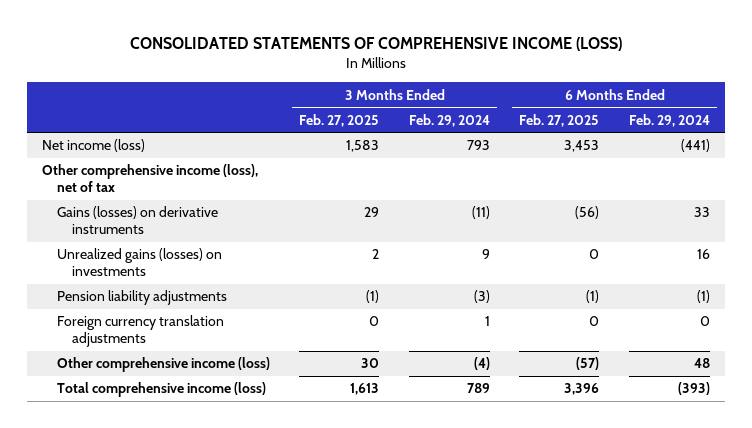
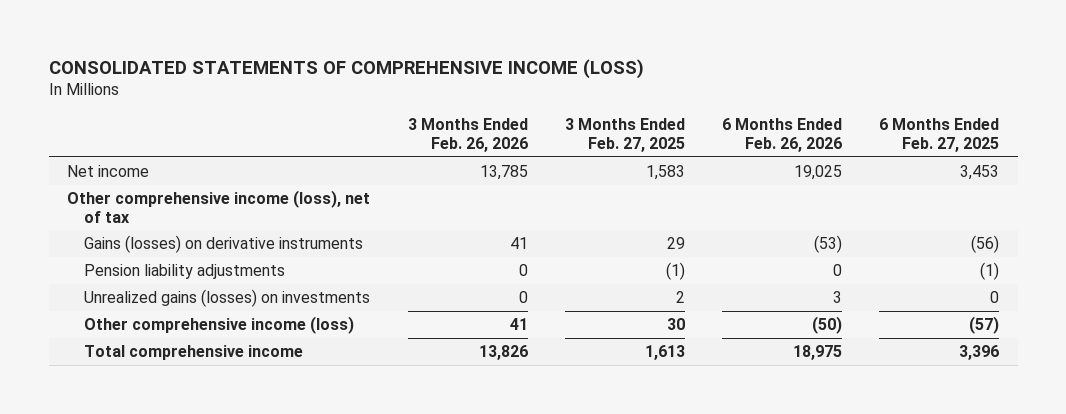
[408,113,490,127] Feb. 29, 2024 -> none
[628,113,710,127] Feb. 29, 2024 -> none
none -> [407,118,528,153] 3 Months Ended Feb. 26, 2026
none -> [721,118,842,153] 6 Months Ended Feb. 26, 2026
[42,139,146,153] Net income (loss) -> [67,165,150,178] Net income
[56,315,224,347] Foreign currency translation adjustments -> none
[56,248,222,276] Unrealized gains (losses) on investments -> [83,289,370,308] Unrealized gains (losses) on investments
[56,382,266,398] Total comprehensive income (loss) -> [83,345,303,361] Total comprehensive income

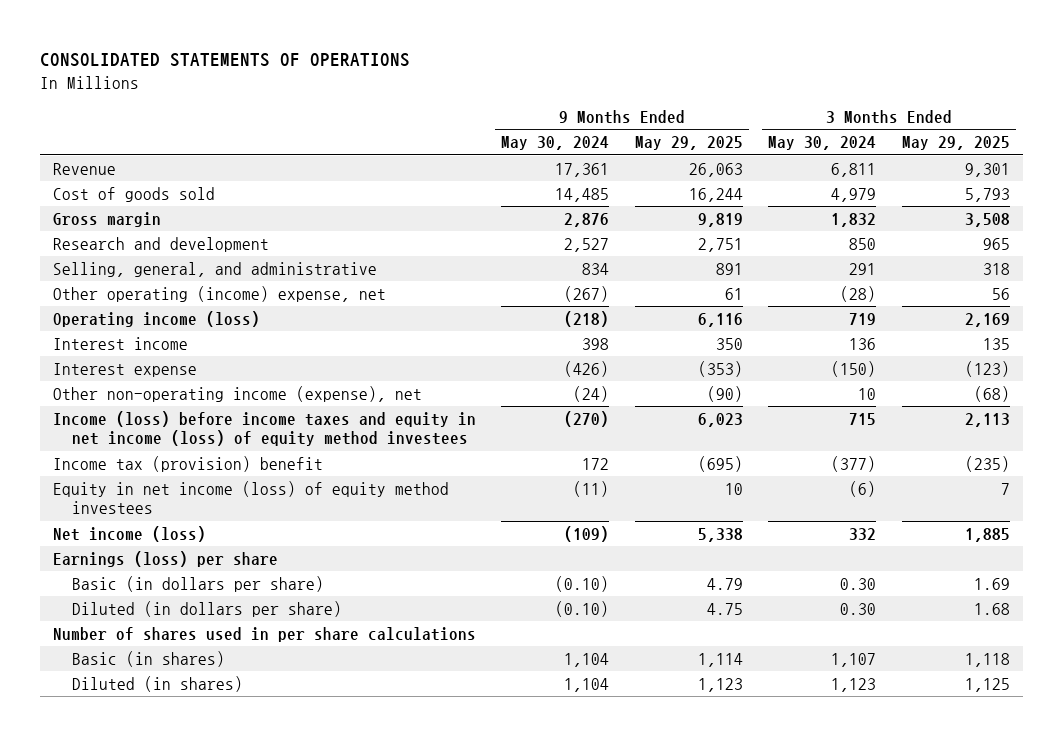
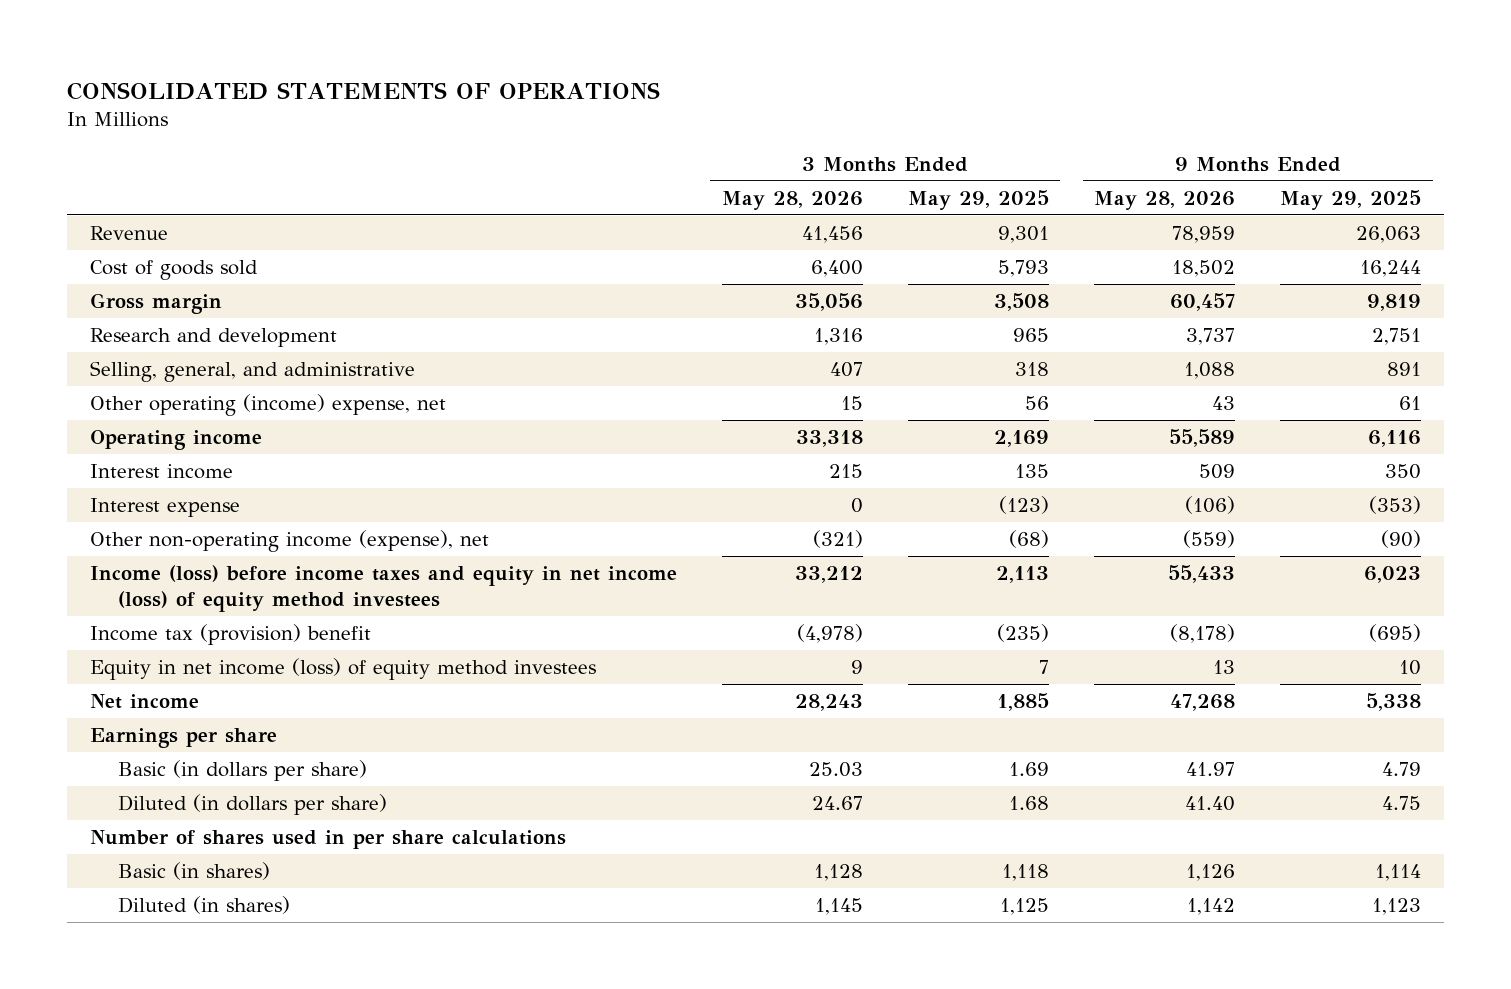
[501,136,610,151] May 30, 2024 -> none
[768,136,877,151] May 30, 2024 -> none
none -> [721,190,863,210] May 28, 2026
none -> [1094,190,1236,210] May 28, 2026
[52,310,260,327] Operating income (loss) -> [89,430,262,451] Operating income
[52,525,206,542] Net income (loss) -> [89,694,199,710] Net income
[52,550,278,567] Earnings (loss) per share -> [89,728,277,749] Earnings per share

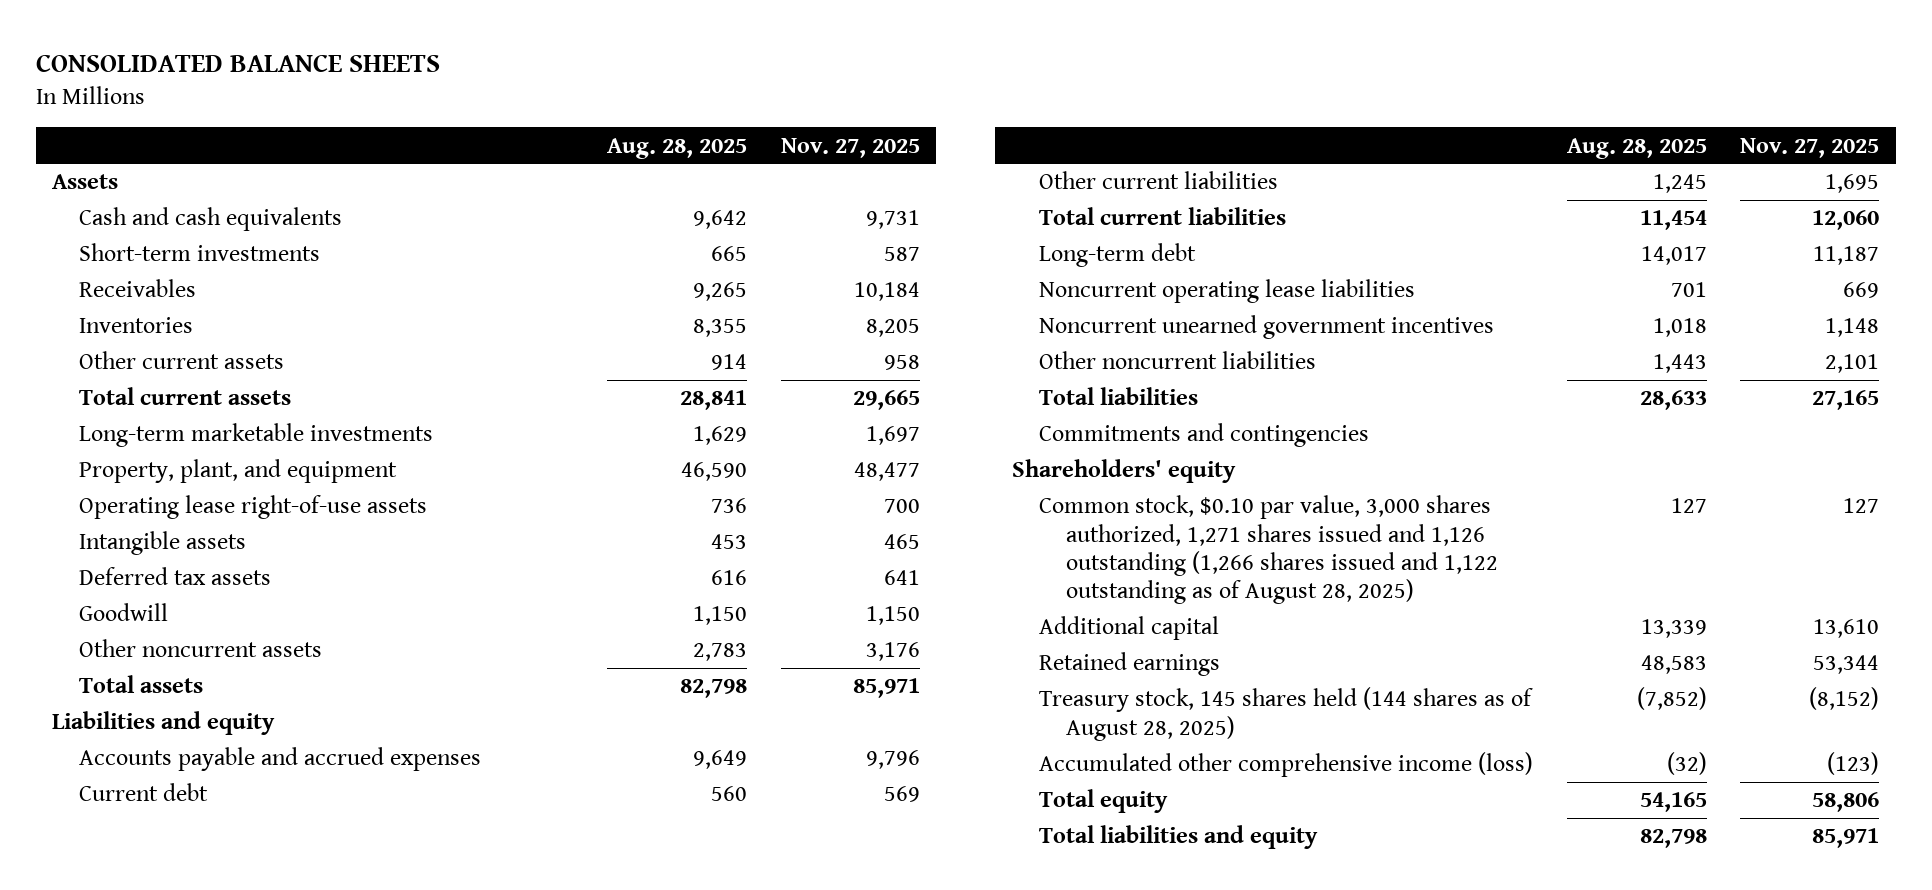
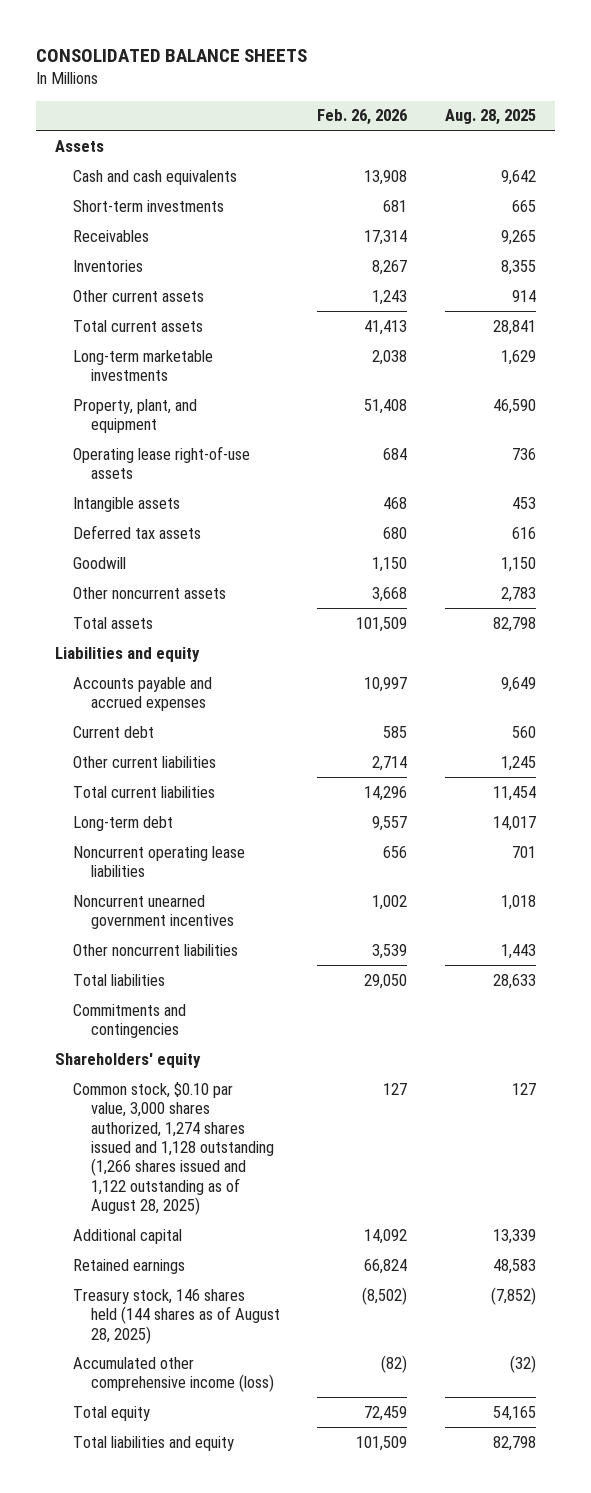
[780,137,920,158] Nov. 27, 2025 -> none
none -> [317,109,408,126] Feb. 26, 2026
[1038,495,1499,605] Common stock, $0.10 par value, 3,000 shares authorized, 1,271 shares issued and 1,126 outstanding (1,266 shares issued and 1,122 outstanding as of August 28, 2025) -> [72,1081,274,1216] Common stock, $0.10 par value, 3,000 shares authorized, 1,274 shares issued and 1,128 outstanding (1,266 shares issued and 1,122 outstanding as of August 28, 2025)
[1038,687,1533,741] Treasury stock, 145 shares held (144 shares as of August 28, 2025) -> [72,1288,280,1344] Treasury stock, 146 shares held (144 shares as of August 28, 2025)

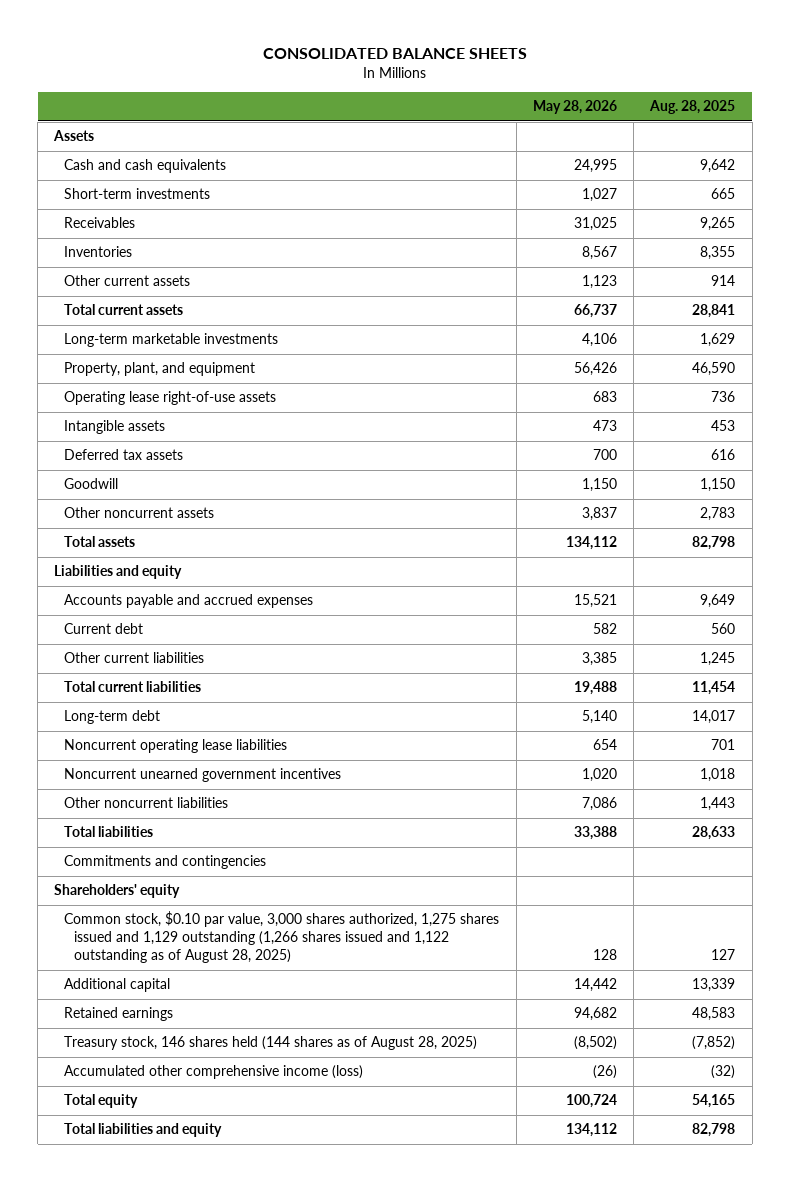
[317,109,408,126] Feb. 26, 2026 -> none
none -> [532,100,617,115] May 28, 2026
[72,1081,274,1216] Common stock, $0.10 par value, 3,000 shares authorized, 1,274 shares issued and 1,128 outstanding (1,266 shares issued and 1,122 outstanding as of August 28, 2025) -> [64,911,500,964] Common stock, $0.10 par value, 3,000 shares authorized, 1,275 shares issued and 1,129 outstanding (1,266 shares issued and 1,122 outstanding as of August 28, 2025)

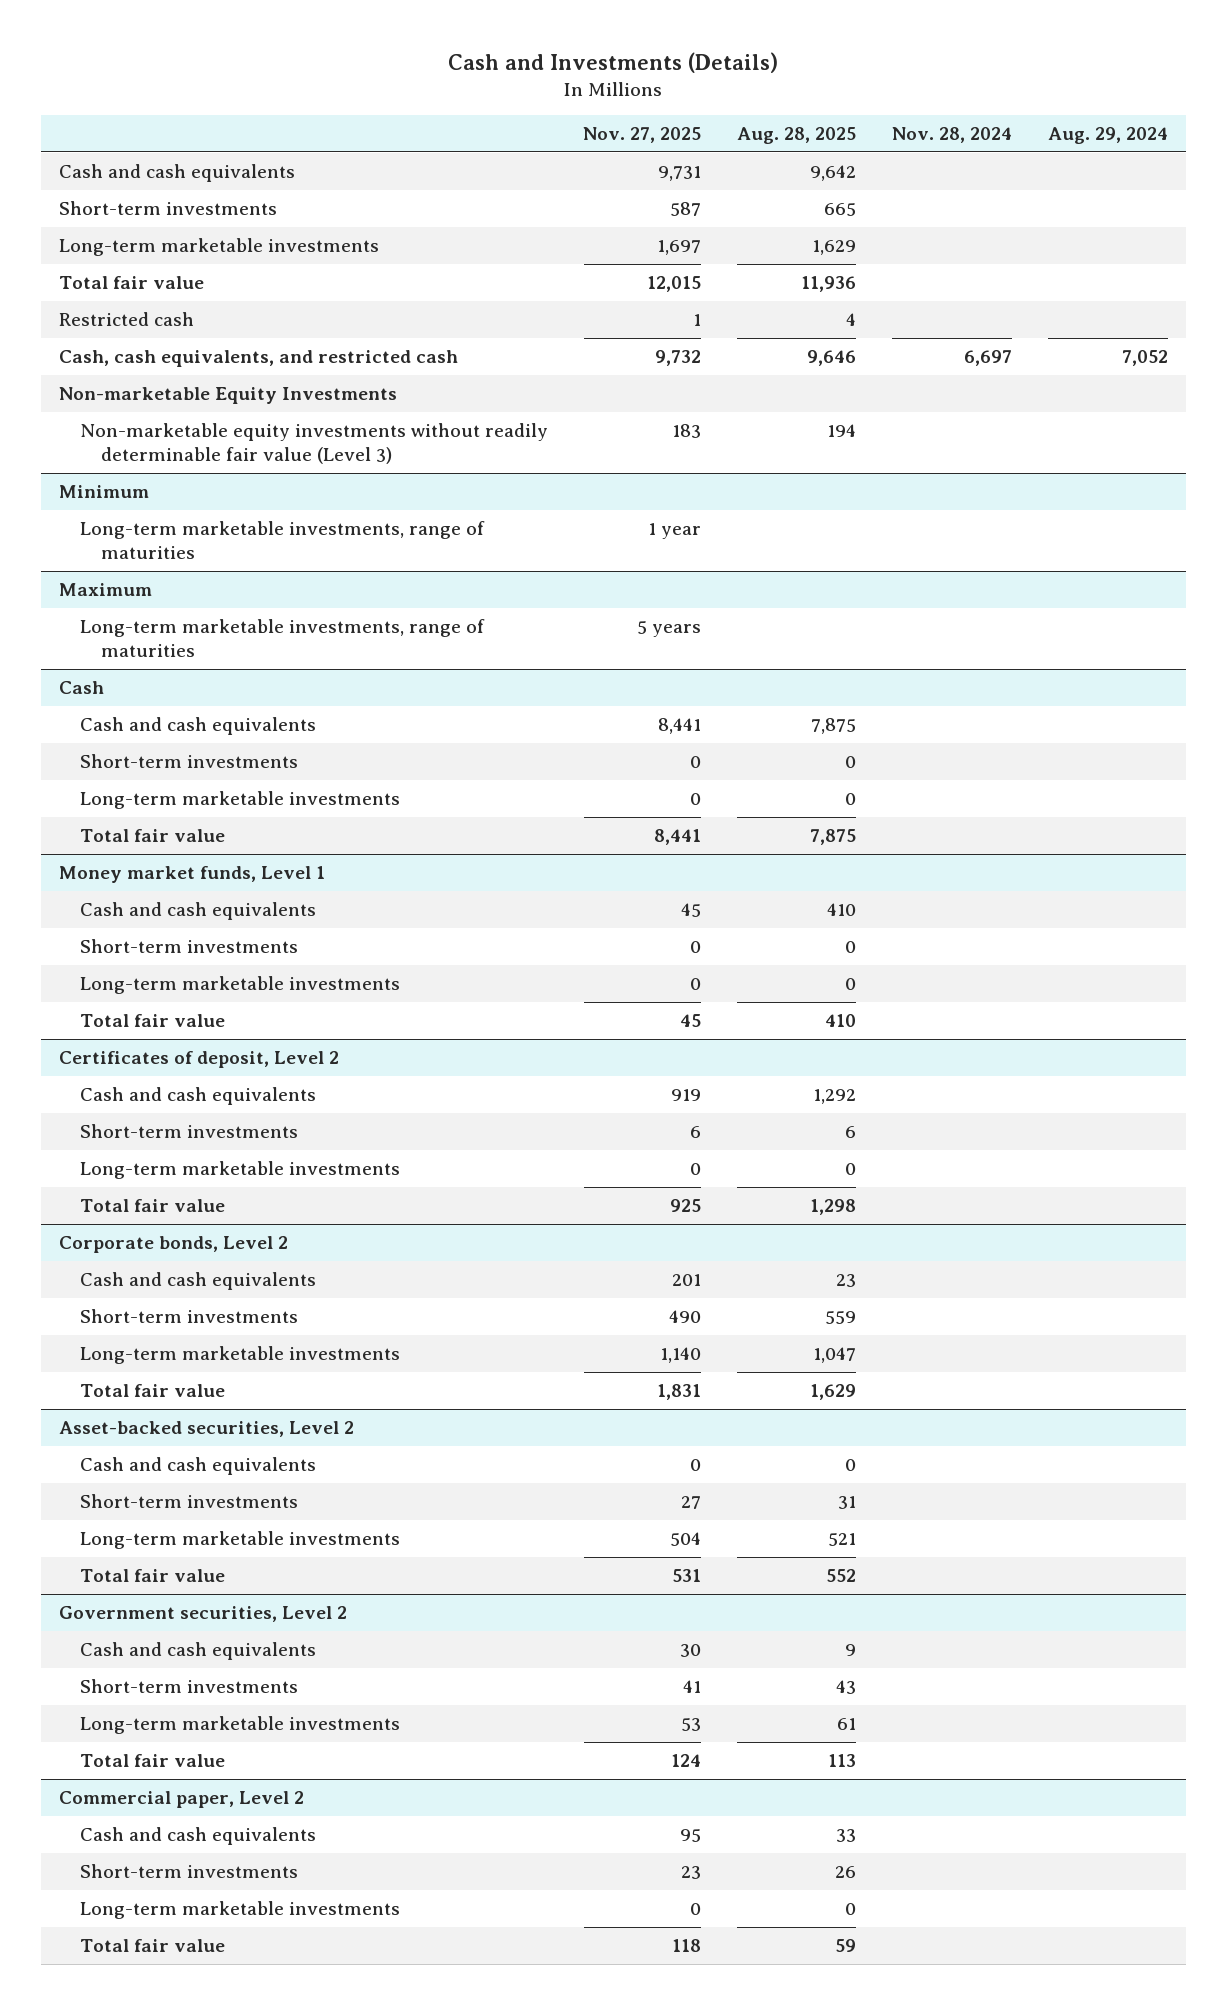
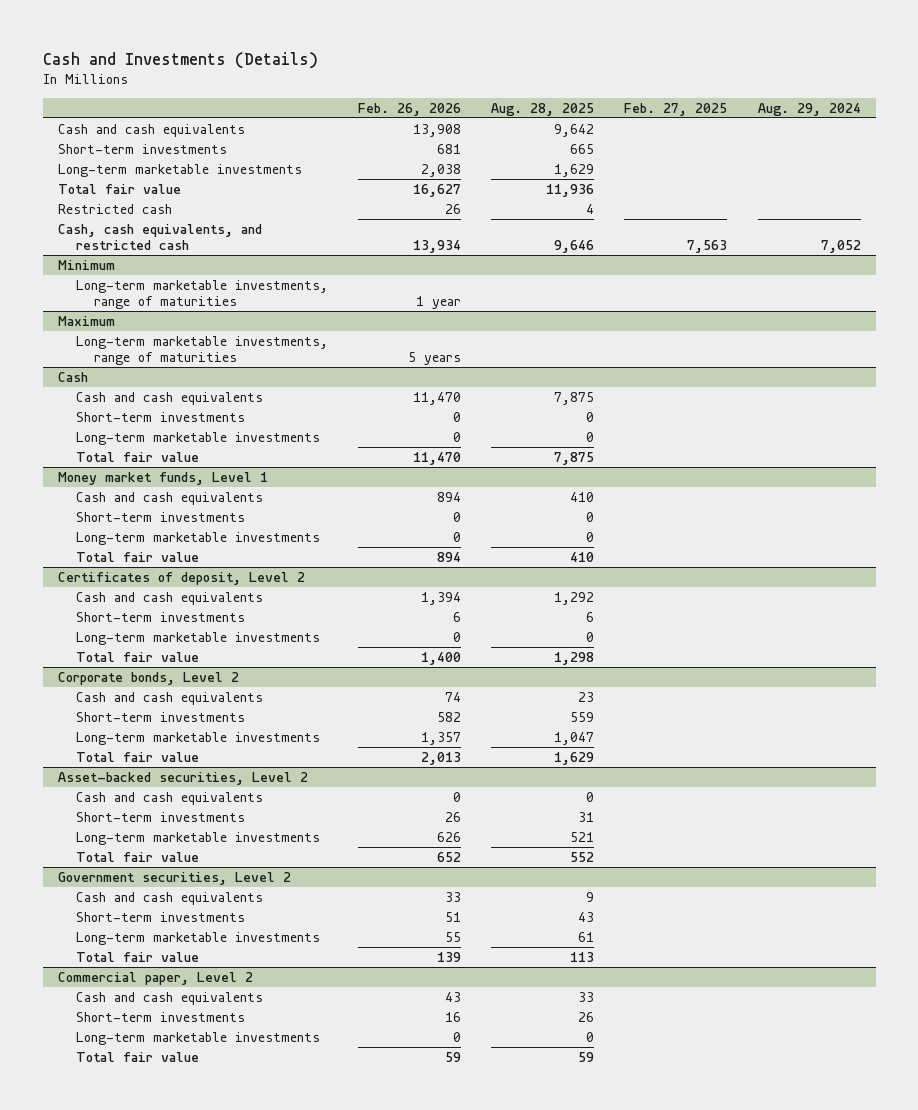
[583,127,702,144] Nov. 27, 2025 -> none
[892,127,1013,144] Nov. 28, 2024 -> none
none -> [358,102,462,116] Feb. 26, 2026
none -> [624,102,728,116] Feb. 27, 2025
[58,387,397,405] Non-marketable Equity Investments -> none
[79,423,548,465] Non-marketable equity investments without readily determinable fair value (Level 3) -> none

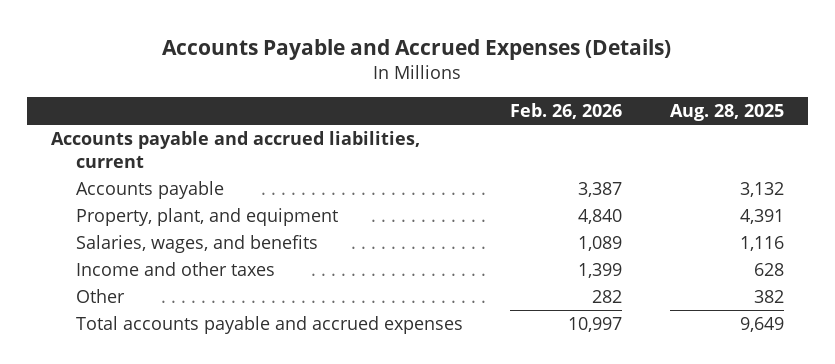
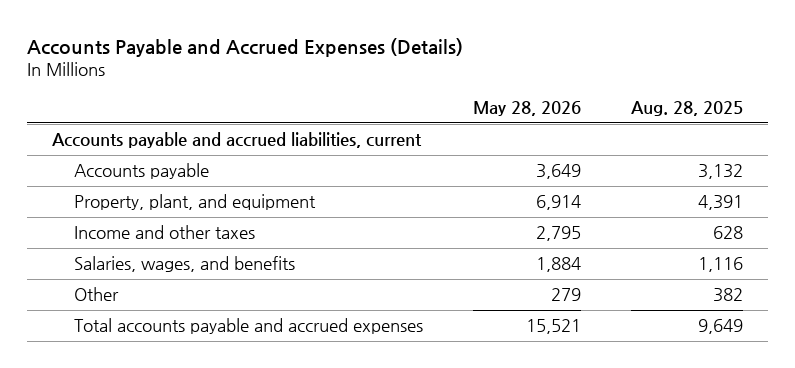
[510,102,623,119] Feb. 26, 2026 -> none
none -> [472,101,581,117] May 28, 2026
[75,234,318,253] Salaries, wages, and benefits -> [73,256,295,273] Salaries, wages, and benefits

